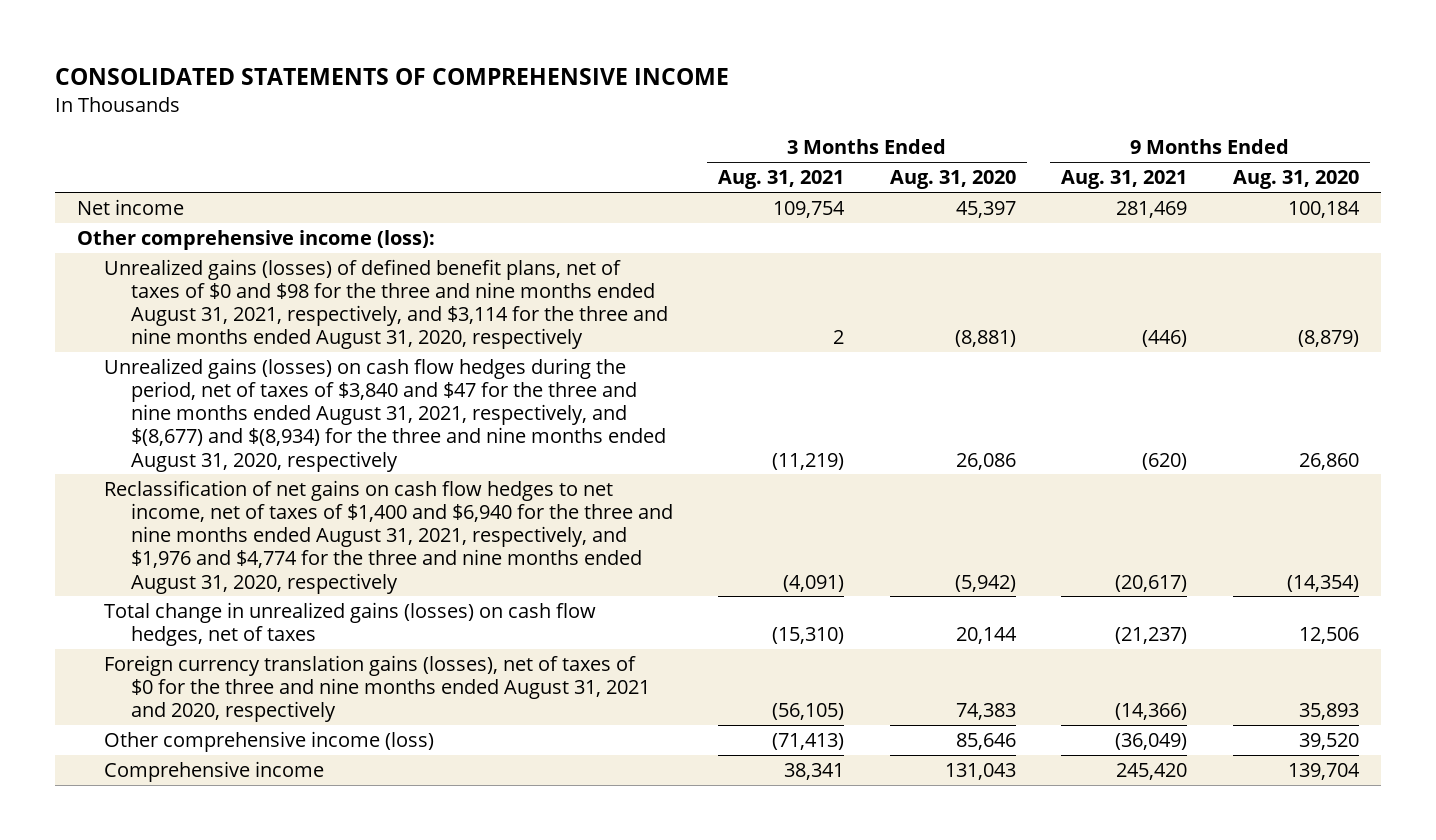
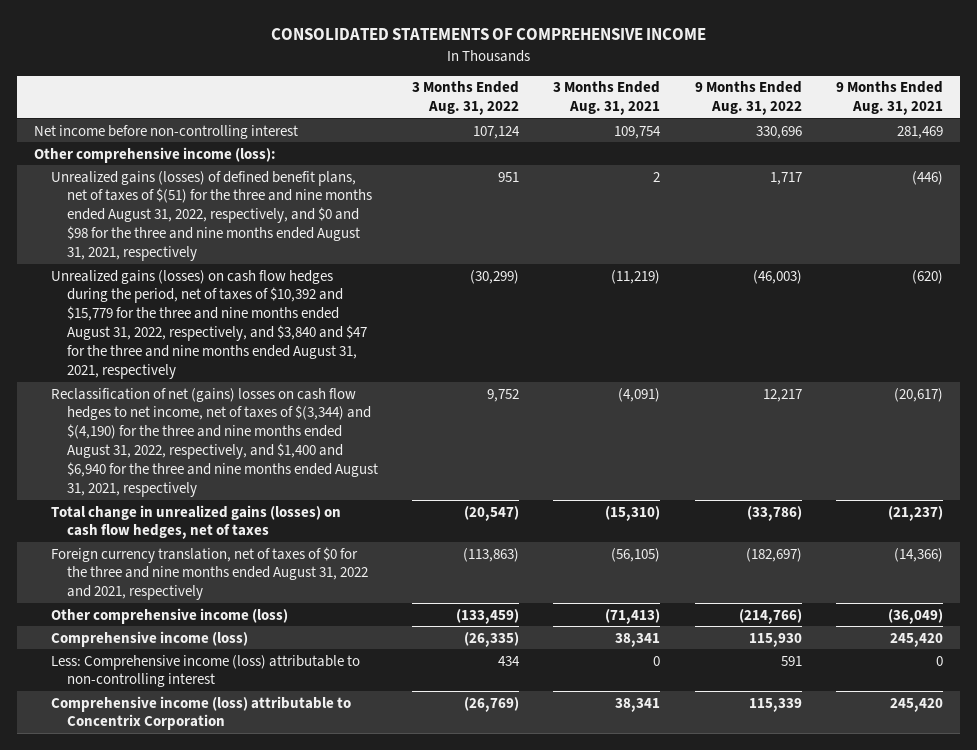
[889,170,1016,190] Aug. 31, 2020 -> none
[1232,170,1359,190] Aug. 31, 2020 -> none
none -> [412,81,520,115] 3 Months Ended Aug. 31, 2022
none -> [694,81,802,115] 9 Months Ended Aug. 31, 2022
[77,199,185,216] Net income -> [34,124,299,139] Net income before non-controlling interest
[104,259,668,350] Unrealized gains (losses) of defined benefit plans, net of taxes of $0 and $98 for the three and nine months ended August 31, 2021, respectively, and $3,114 for the three and nine months ended August 31, 2020, respectively -> [50,170,373,261] Unrealized gains (losses) of defined benefit plans, net of taxes of $(51) for the three and nine months ended August 31, 2022, respectively, and $0 and $98 for the three and nine months ended August 31, 2021, respectively
[104,358,666,472] Unrealized gains (losses) on cash flow hedges during the period, net of taxes of $3,840 and $47 for the three and nine months ended August 31, 2021, respectively, and $(8,677) and $(8,934) for the three and nine months ended August 31, 2020, respectively -> [50,269,368,379] Unrealized gains (losses) on cash flow hedges during the period, net of taxes of $10,392 and $15,779 for the three and nine months ended August 31, 2022, respectively, and $3,840 and $47 for the three and nine months ended August 31, 2021, respectively
[104,480,673,594] Reclassification of net gains on cash flow hedges to net income, net of taxes of $1,400 and $6,940 for the three and nine months ended August 31, 2021, respectively, and $1,976 and $4,774 for the three and nine months ended August 31, 2020, respectively -> [50,387,379,497] Reclassification of net (gains) losses on cash flow hedges to net income, net of taxes of $(3,344) and $(4,190) for the three and nine months ended August 31, 2022, respectively, and $1,400 and $6,940 for the three and nine months ended August 31, 2021, respectively
[104,655,650,723] Foreign currency translation gains (losses), net of taxes of $0 for the three and nine months ended August 31, 2021 and 2020, respectively -> [50,546,369,601] Foreign currency translation, net of taxes of $0 for the three and nine months ended August 31, 2022 and 2021, respectively
none -> [50,630,248,647] Comprehensive income (loss)
none -> [50,654,360,688] Less: Comprehensive income (loss) attributable to non-controlling interest
[104,761,325,783] Comprehensive income -> [50,695,351,731] Comprehensive income (loss) attributable to Concentrix Corporation

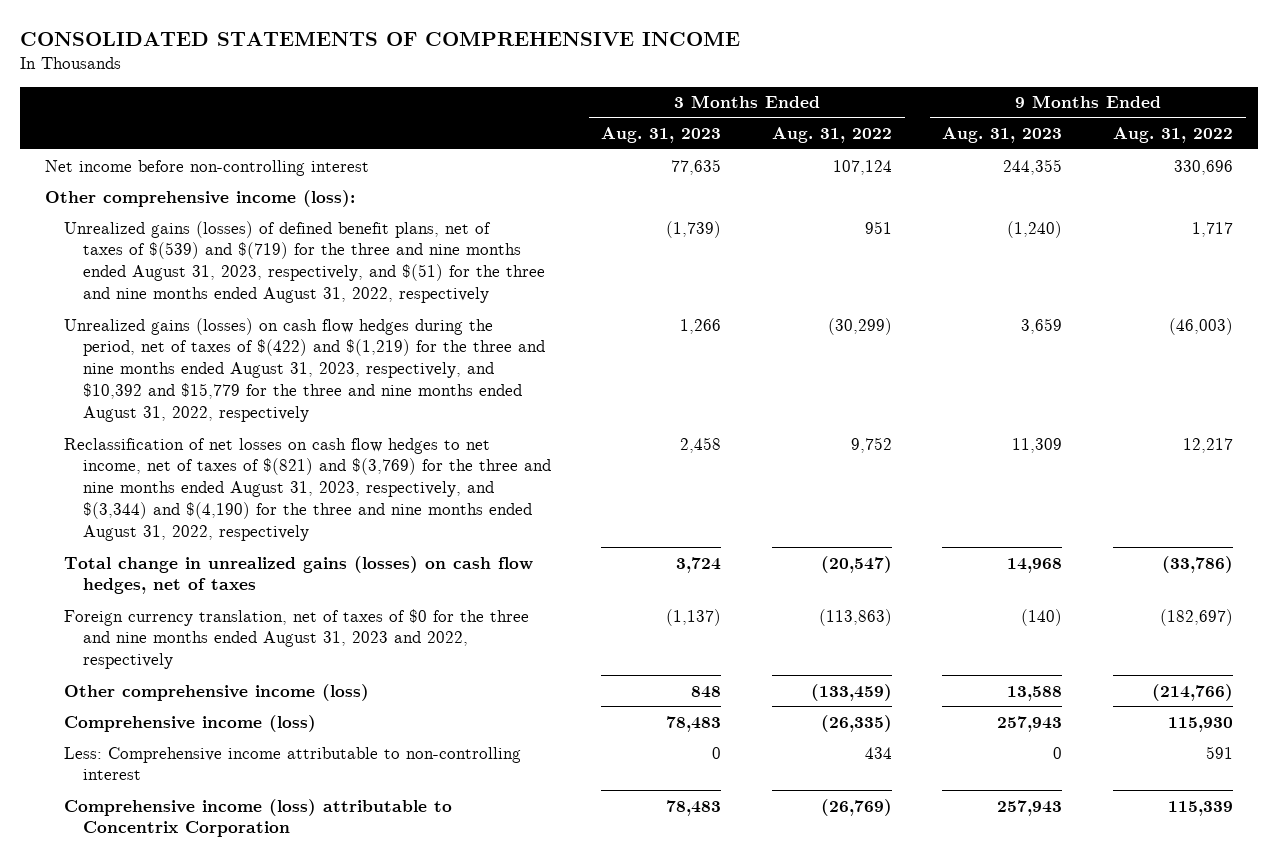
[553,81,661,115] 3 Months Ended Aug. 31, 2021 -> none
[835,81,943,115] 9 Months Ended Aug. 31, 2021 -> none
none -> [601,127,722,144] Aug. 31, 2023
none -> [942,127,1063,144] Aug. 31, 2023
[50,170,373,261] Unrealized gains (losses) of defined benefit plans, net of taxes of $(51) for the three and nine months ended August 31, 2022, respectively, and $0 and $98 for the three and nine months ended August 31, 2021, respectively -> [63,220,545,304] Unrealized gains (losses) of defined benefit plans, net of taxes of $(539) and $(719) for the three and nine months ended August 31, 2023, respectively, and $(51) for the three and nine months ended August 31, 2022, respectively
[50,269,368,379] Unrealized gains (losses) on cash flow hedges during the period, net of taxes of $10,392 and $15,779 for the three and nine months ended August 31, 2022, respectively, and $3,840 and $47 for the three and nine months ended August 31, 2021, respectively -> [63,317,545,423] Unrealized gains (losses) on cash flow hedges during the period, net of taxes of $(422) and $(1,219) for the three and nine months ended August 31, 2023, respectively, and $10,392 and $15,779 for the three and nine months ended August 31, 2022, respectively
[50,387,379,497] Reclassification of net (gains) losses on cash flow hedges to net income, net of taxes of $(3,344) and $(4,190) for the three and nine months ended August 31, 2022, respectively, and $1,400 and $6,940 for the three and nine months ended August 31, 2021, respectively -> [63,437,551,542] Reclassification of net losses on cash flow hedges to net income, net of taxes of $(821) and $(3,769) for the three and nine months ended August 31, 2023, respectively, and $(3,344) and $(4,190) for the three and nine months ended August 31, 2022, respectively
[50,546,369,601] Foreign currency translation, net of taxes of $0 for the three and nine months ended August 31, 2022 and 2021, respectively -> [63,608,529,670] Foreign currency translation, net of taxes of $0 for the three and nine months ended August 31, 2023 and 2022, respectively
[50,654,360,688] Less: Comprehensive income (loss) attributable to non-controlling interest -> [63,746,521,781] Less: Comprehensive income attributable to non-controlling interest

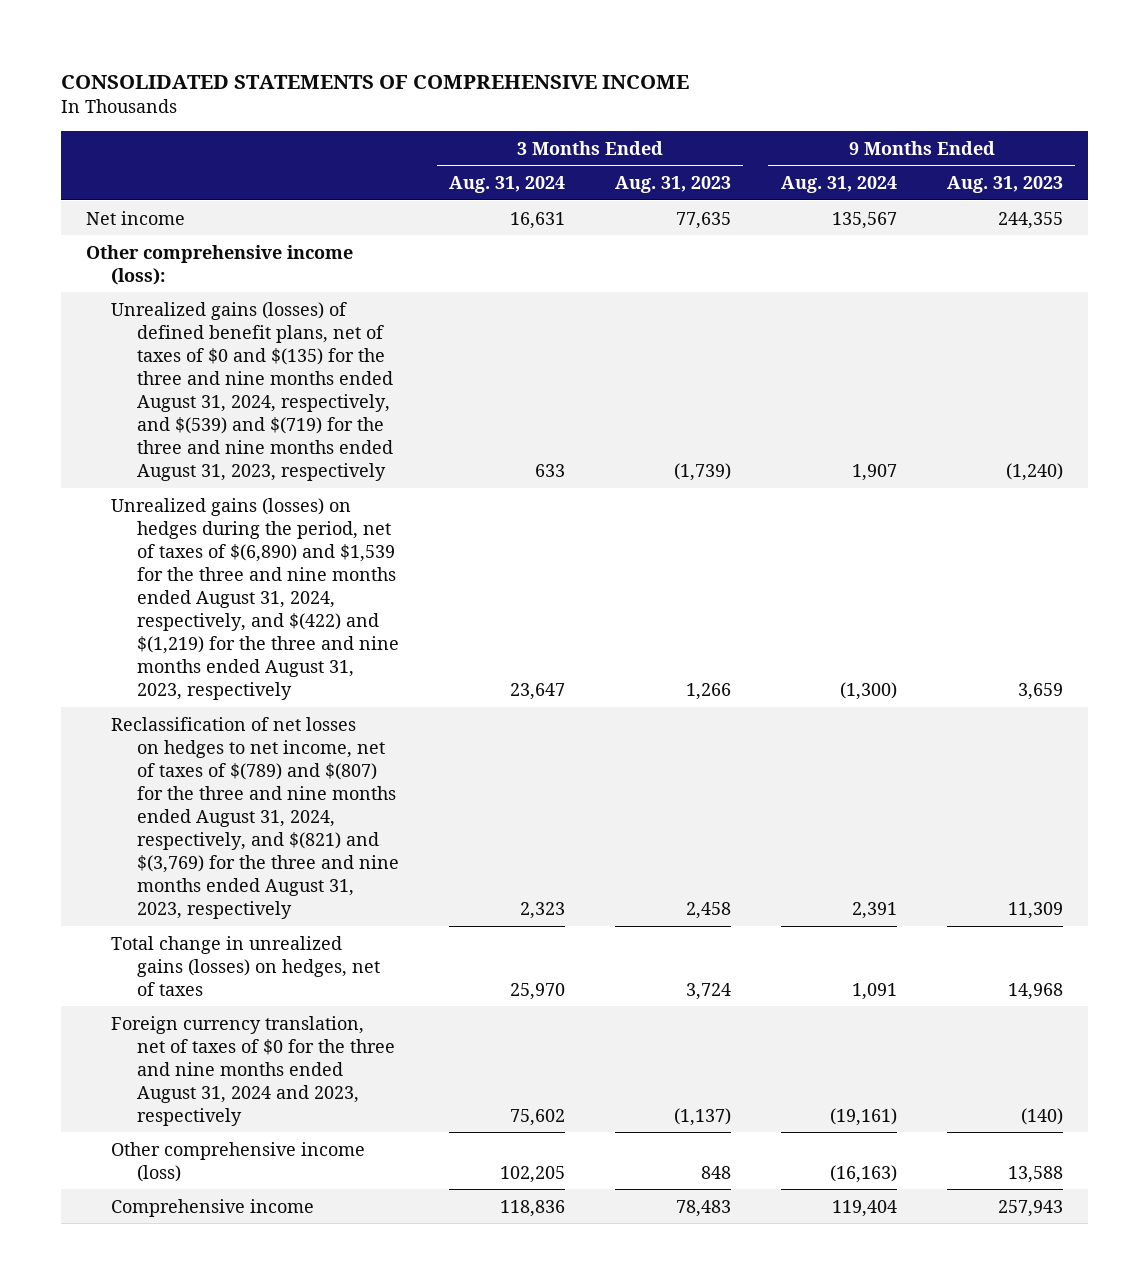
[771,127,892,144] Aug. 31, 2022 -> none
[1112,127,1233,144] Aug. 31, 2022 -> none
none -> [449,176,566,194] Aug. 31, 2024
none -> [780,176,897,194] Aug. 31, 2024
[45,159,370,176] Net income before non-controlling interest -> [85,210,185,225] Net income
[63,220,545,304] Unrealized gains (losses) of defined benefit plans, net of taxes of $(539) and $(719) for the three and nine months ended August 31, 2023, respectively, and $(51) for the three and nine months ended August 31, 2022, respectively -> [111,301,394,481] Unrealized gains (losses) of defined benefit plans, net of taxes of $0 and $(135) for the three and nine months ended August 31, 2024, respectively, and $(539) and $(719) for the three and nine months ended August 31, 2023, respectively
[63,317,545,423] Unrealized gains (losses) on cash flow hedges during the period, net of taxes of $(422) and $(1,219) for the three and nine months ended August 31, 2023, respectively, and $10,392 and $15,779 for the three and nine months ended August 31, 2022, respectively -> [111,497,400,700] Unrealized gains (losses) on hedges during the period, net of taxes of $(6,890) and $1,539 for the three and nine months ended August 31, 2024, respectively, and $(422) and $(1,219) for the three and nine months ended August 31, 2023, respectively
[63,437,551,542] Reclassification of net losses on cash flow hedges to net income, net of taxes of $(821) and $(3,769) for the three and nine months ended August 31, 2023, respectively, and $(3,344) and $(4,190) for the three and nine months ended August 31, 2022, respectively -> [111,716,400,919] Reclassification of net losses on hedges to net income, net of taxes of $(789) and $(807) for the three and nine months ended August 31, 2024, respectively, and $(821) and $(3,769) for the three and nine months ended August 31, 2023, respectively
[63,555,533,595] Total change in unrealized gains (losses) on cash flow hedges, net of taxes -> [111,935,381,996] Total change in unrealized gains (losses) on hedges, net of taxes
[63,608,529,670] Foreign currency translation, net of taxes of $0 for the three and nine months ended August 31, 2023 and 2022, respectively -> [111,1015,396,1126] Foreign currency translation, net of taxes of $0 for the three and nine months ended August 31, 2024 and 2023, respectively
[63,746,521,781] Less: Comprehensive income attributable to non-controlling interest -> none
[63,798,452,838] Comprehensive income (loss) attributable to Concentrix Corporation -> none
[63,714,316,732] Comprehensive income (loss) -> [111,1198,315,1217] Comprehensive income

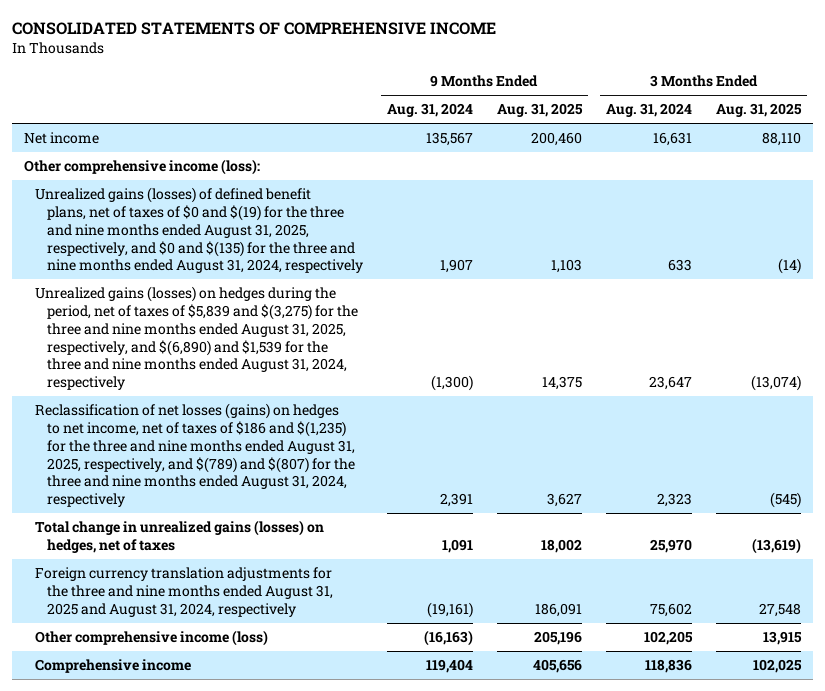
[614,176,731,194] Aug. 31, 2023 -> none
[946,176,1063,194] Aug. 31, 2023 -> none
none -> [496,103,583,118] Aug. 31, 2025
none -> [716,103,803,118] Aug. 31, 2025
[111,301,394,481] Unrealized gains (losses) of defined benefit plans, net of taxes of $0 and $(135) for the three and nine months ended August 31, 2024, respectively, and $(539) and $(719) for the three and nine months ended August 31, 2023, respectively -> [35,187,363,274] Unrealized gains (losses) of defined benefit plans, net of taxes of $0 and $(19) for the three and nine months ended August 31, 2025, respectively, and $0 and $(135) for the three and nine months ended August 31, 2024, respectively
[111,497,400,700] Unrealized gains (losses) on hedges during the period, net of taxes of $(6,890) and $1,539 for the three and nine months ended August 31, 2024, respectively, and $(422) and $(1,219) for the three and nine months ended August 31, 2023, respectively -> [35,286,358,391] Unrealized gains (losses) on hedges during the period, net of taxes of $5,839 and $(3,275) for the three and nine months ended August 31, 2025, respectively, and $(6,890) and $1,539 for the three and nine months ended August 31, 2024, respectively
[111,716,400,919] Reclassification of net losses on hedges to net income, net of taxes of $(789) and $(807) for the three and nine months ended August 31, 2024, respectively, and $(821) and $(3,769) for the three and nine months ended August 31, 2023, respectively -> [35,403,355,508] Reclassification of net losses (gains) on hedges to net income, net of taxes of $186 and $(1,235) for the three and nine months ended August 31, 2025, respectively, and $(789) and $(807) for the three and nine months ended August 31, 2024, respectively
[111,1015,396,1126] Foreign currency translation, net of taxes of $0 for the three and nine months ended August 31, 2024 and 2023, respectively -> [35,567,333,617] Foreign currency translation adjustments for the three and nine months ended August 31, 2025 and August 31, 2024, respectively

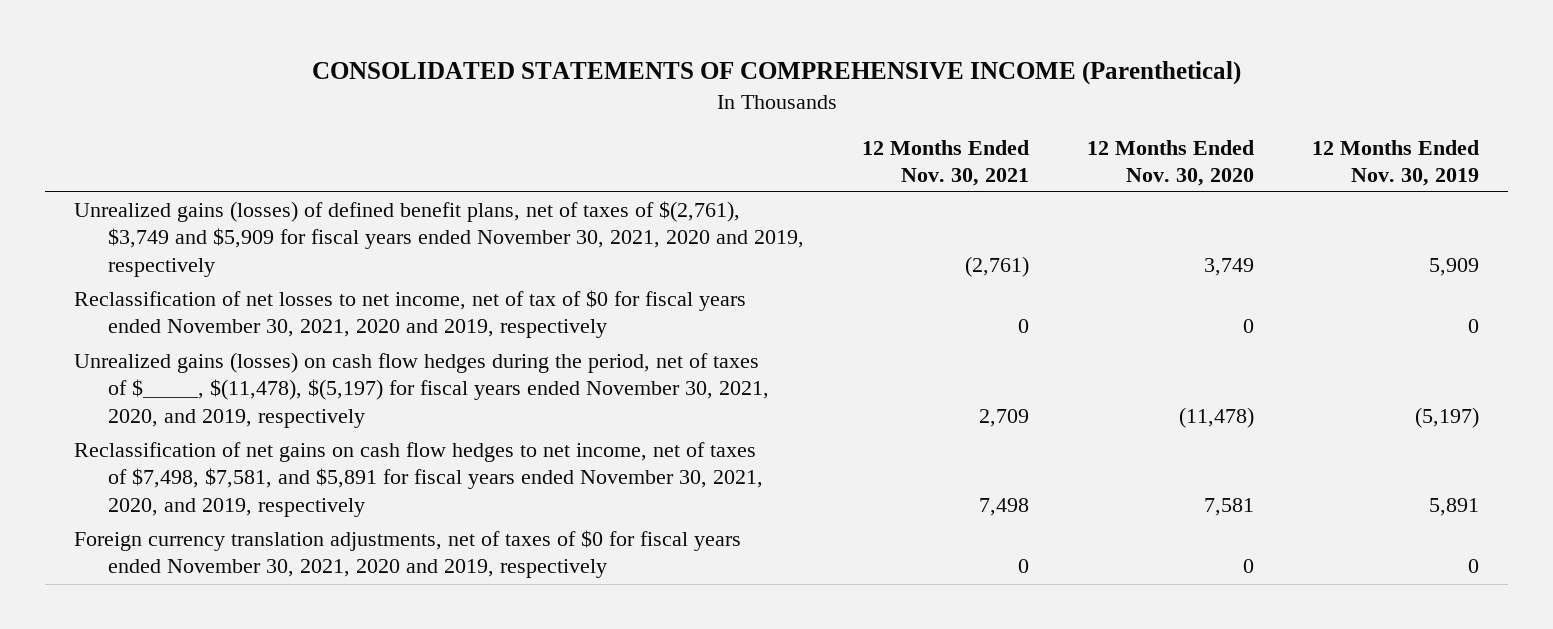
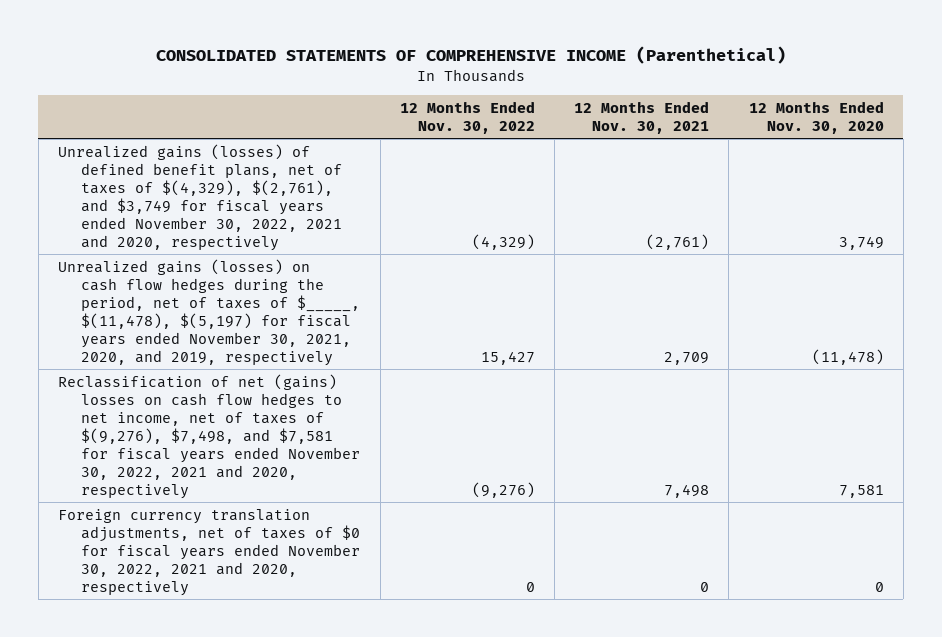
[1311,139,1479,186] 12 Months Ended Nov. 30, 2019 -> none
none -> [399,100,535,134] 12 Months Ended Nov. 30, 2022
[74,290,747,339] Reclassification of net losses to net income, net of tax of $0 for fiscal years ended November 30, 2021, 2020 and 2019, respectively -> none
[74,201,804,277] Unrealized gains (losses) of defined benefit plans, net of taxes of $(2,761), $3,749 and $5,909 for fiscal years ended November 30, 2021, 2020 and 2019, respectively -> [58,143,343,251] Unrealized gains (losses) of defined benefit plans, net of taxes of $(4,329), $(2,761), and $3,749 for fiscal years ended November 30, 2022, 2021 and 2020, respectively
[74,442,763,517] Reclassification of net gains on cash flow hedges to net income, net of taxes of $7,498, $7,581, and $5,891 for fiscal years ended November 30, 2021, 2020, and 2019, respectively -> [58,373,361,499] Reclassification of net (gains) losses on cash flow hedges to net income, net of taxes of $(9,276), $7,498, and $7,581 for fiscal years ended November 30, 2022, 2021 and 2020, respectively
[74,530,742,579] Foreign currency translation adjustments, net of taxes of $0 for fiscal years ended November 30, 2021, 2020 and 2019, respectively -> [58,508,361,596] Foreign currency translation adjustments, net of taxes of $0 for fiscal years ended November 30, 2022, 2021 and 2020, respectively

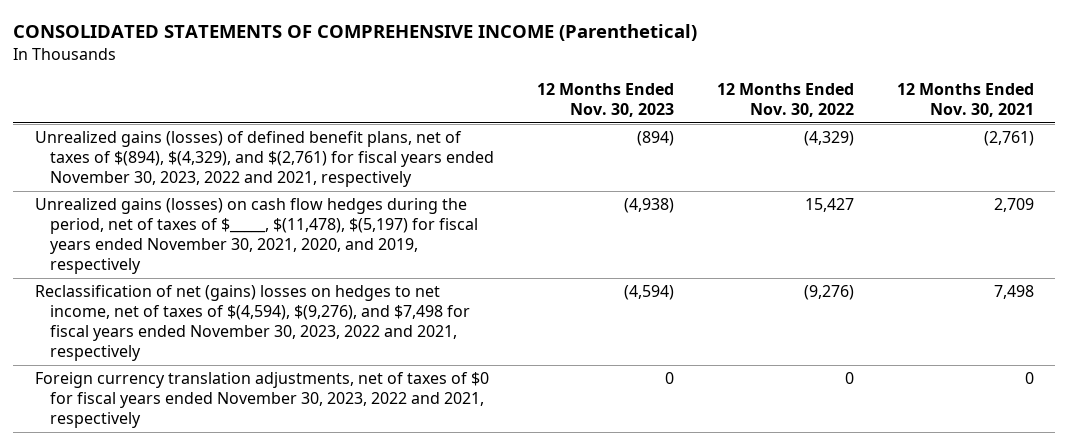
[748,100,884,134] 12 Months Ended Nov. 30, 2020 -> none
none -> [537,83,675,118] 12 Months Ended Nov. 30, 2023
[58,143,343,251] Unrealized gains (losses) of defined benefit plans, net of taxes of $(4,329), $(2,761), and $3,749 for fiscal years ended November 30, 2022, 2021 and 2020, respectively -> [34,131,495,188] Unrealized gains (losses) of defined benefit plans, net of taxes of $(894), $(4,329), and $(2,761) for fiscal years ended November 30, 2023, 2022 and 2021, respectively
[58,373,361,499] Reclassification of net (gains) losses on cash flow hedges to net income, net of taxes of $(9,276), $7,498, and $7,581 for fiscal years ended November 30, 2022, 2021 and 2020, respectively -> [34,285,471,362] Reclassification of net (gains) losses on hedges to net income, net of taxes of $(4,594), $(9,276), and $7,498 for fiscal years ended November 30, 2023, 2022 and 2021, respectively
[58,508,361,596] Foreign currency translation adjustments, net of taxes of $0 for fiscal years ended November 30, 2022, 2021 and 2020, respectively -> [34,372,489,429] Foreign currency translation adjustments, net of taxes of $0 for fiscal years ended November 30, 2023, 2022 and 2021, respectively

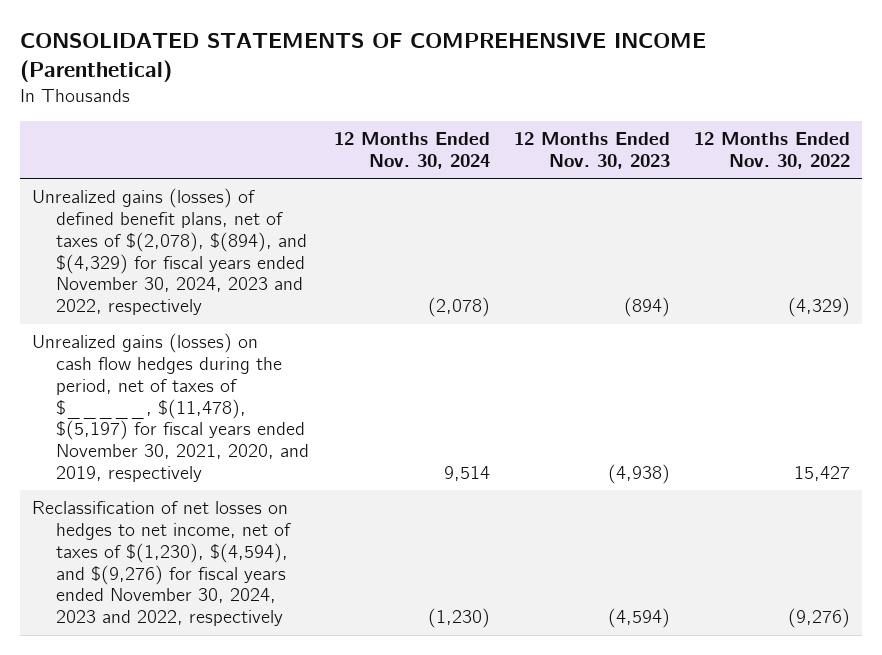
[896,83,1034,118] 12 Months Ended Nov. 30, 2021 -> none
none -> [333,131,490,169] 12 Months Ended Nov. 30, 2024
[34,131,495,188] Unrealized gains (losses) of defined benefit plans, net of taxes of $(894), $(4,329), and $(2,761) for fiscal years ended November 30, 2023, 2022 and 2021, respectively -> [31,188,308,316] Unrealized gains (losses) of defined benefit plans, net of taxes of $(2,078), $(894), and $(4,329) for fiscal years ended November 30, 2024, 2023 and 2022, respectively
[34,372,489,429] Foreign currency translation adjustments, net of taxes of $0 for fiscal years ended November 30, 2023, 2022 and 2021, respectively -> none
[34,285,471,362] Reclassification of net (gains) losses on hedges to net income, net of taxes of $(4,594), $(9,276), and $7,498 for fiscal years ended November 30, 2023, 2022 and 2021, respectively -> [31,501,292,627] Reclassification of net losses on hedges to net income, net of taxes of $(1,230), $(4,594), and $(9,276) for fiscal years ended November 30, 2024, 2023 and 2022, respectively

